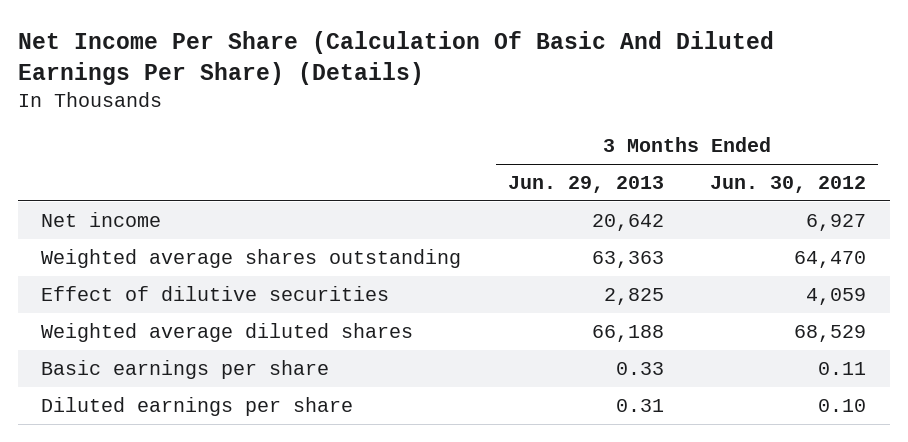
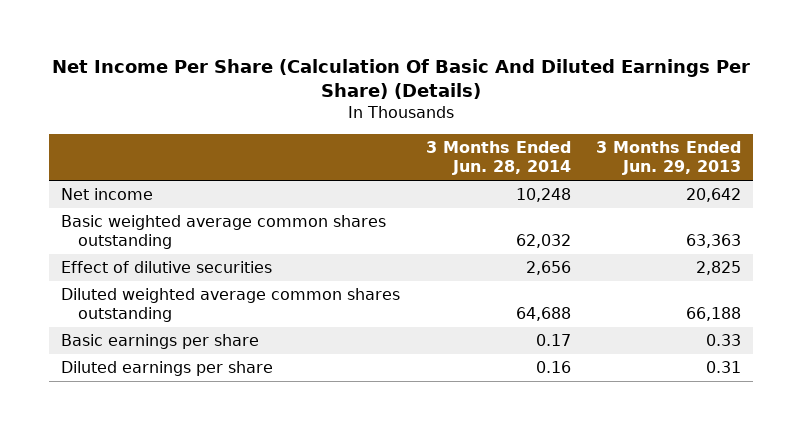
[710,176,867,194] Jun. 30, 2012 -> none
none -> [425,141,571,176] 3 Months Ended Jun. 28, 2014
[41,248,462,268] Weighted average shares outstanding -> [61,215,387,250] Basic weighted average common shares outstanding
[41,322,414,342] Weighted average diluted shares -> [61,288,401,323] Diluted weighted average common shares outstanding

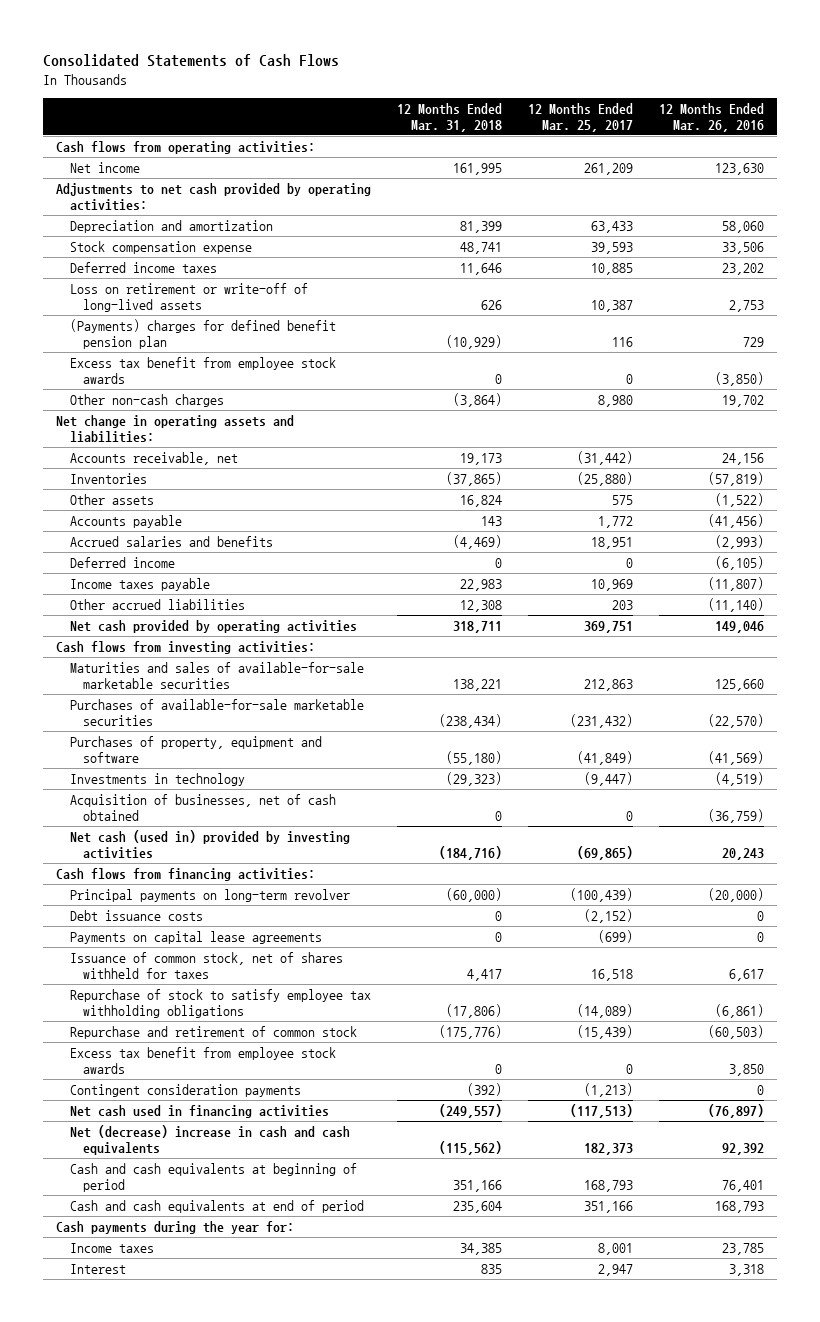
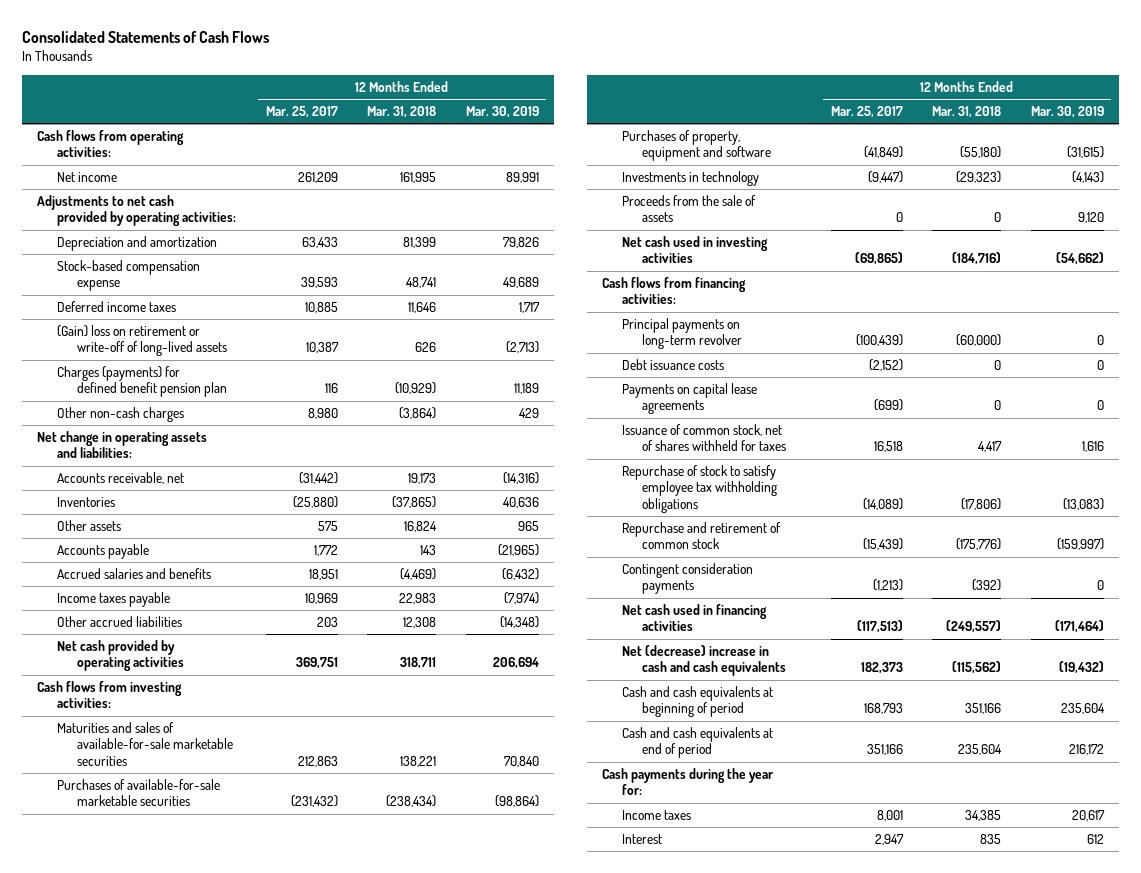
[658,102,764,132] 12 Months Ended Mar. 26, 2016 -> none
none -> [465,106,539,119] Mar. 30, 2019
[69,240,252,254] Stock compensation expense -> [57,260,201,292] Stock-based compensation expense
[69,356,336,385] Excess tax benefit from employee stock awards -> none
[69,282,308,313] Loss on retirement or write-off of long-lived assets -> [57,325,228,357] (Gain) loss on retirement or write-off of long-lived assets
[69,318,336,350] (Payments) charges for defined benefit pension plan -> [57,366,228,398] Charges (payments) for defined benefit pension plan
[69,556,175,568] Deferred income -> none
[69,793,336,822] Acquisition of businesses, net of cash obtained -> none
none -> [622,195,757,223] Proceeds from the sale of assets
[69,829,350,860] Net cash (used in) provided by investing activities -> [622,236,769,264] Net cash used in investing activities
[69,1046,336,1075] Excess tax benefit from employee stock awards -> none

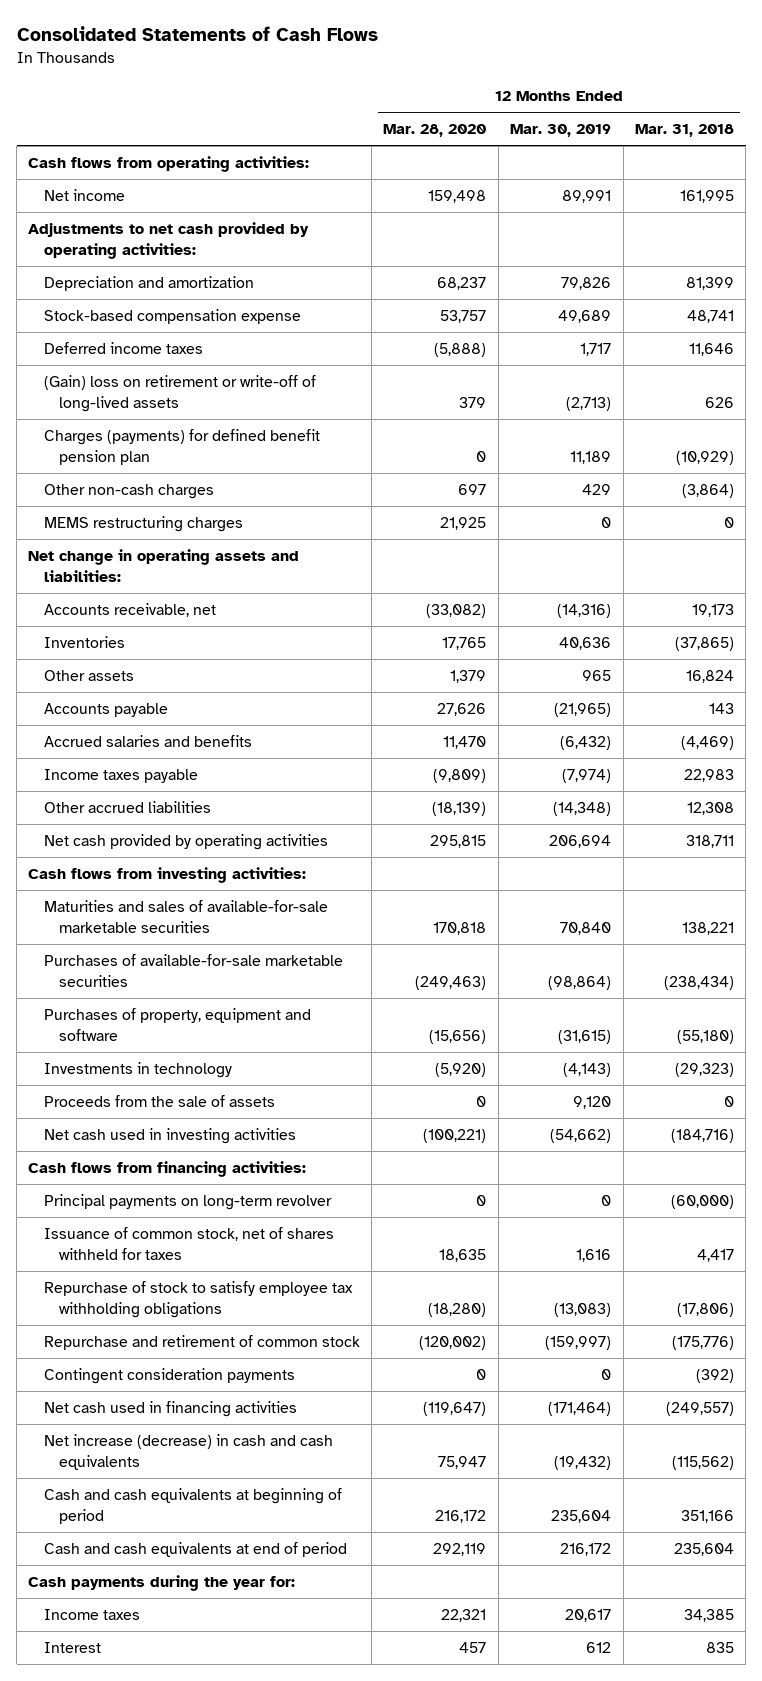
[265,106,338,119] Mar. 25, 2017 -> none
none -> [383,124,487,138] Mar. 28, 2020
none -> [43,515,243,532] MEMS restructuring charges
[622,359,725,371] Debt issuance costs -> none
[622,383,758,415] Payments on capital lease agreements -> none
[622,645,787,677] Net (decrease) increase in cash and cash equivalents -> [43,1433,333,1470] Net increase (decrease) in cash and cash equivalents

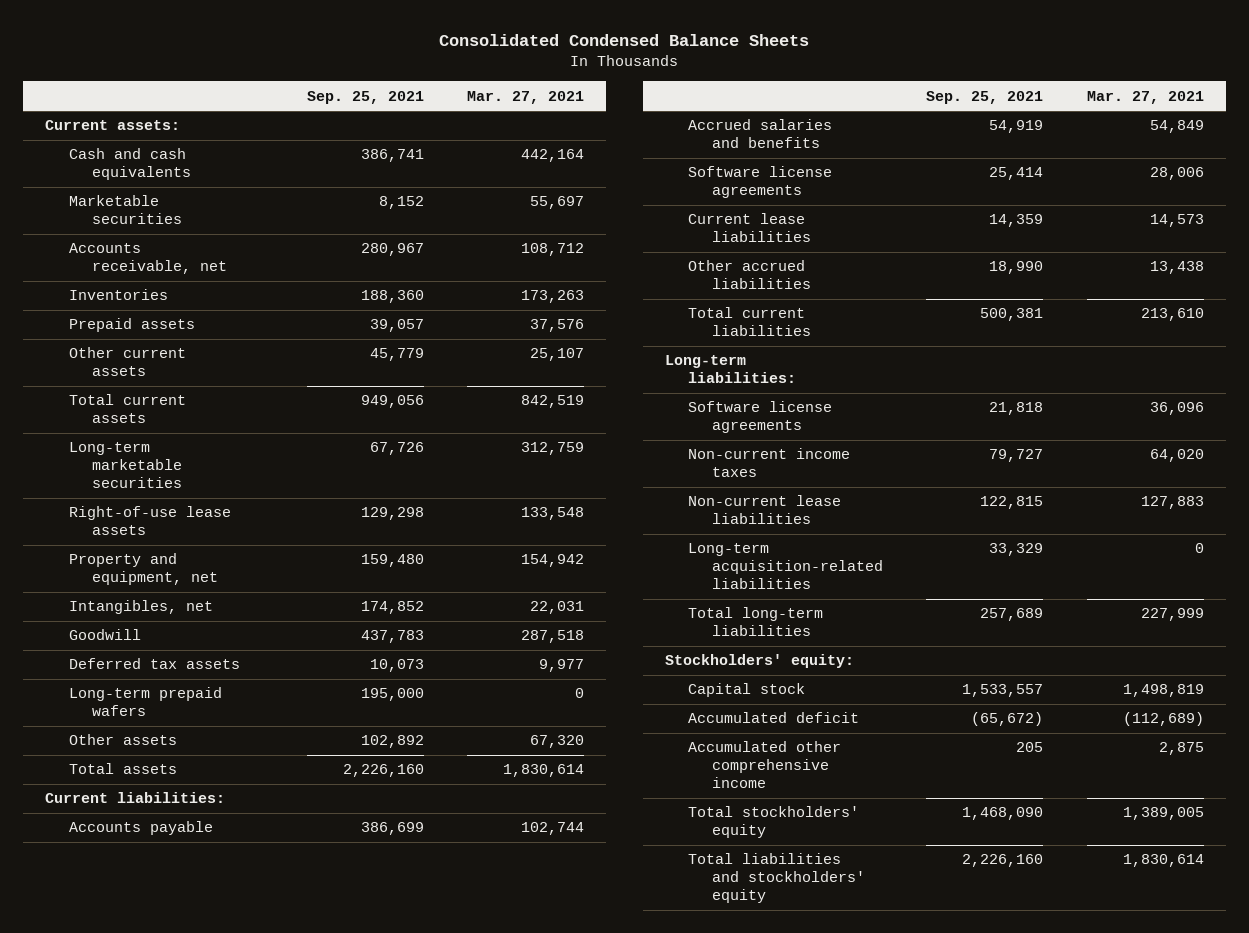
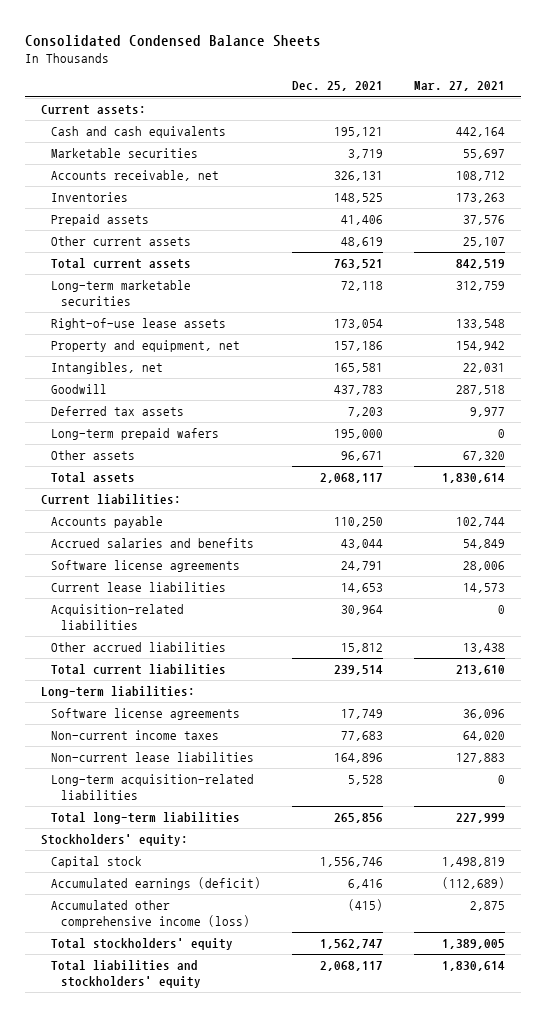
[306,90,424,104] Sep. 25, 2021 -> none
none -> [292,81,384,92] Dec. 25, 2021
none -> [51,604,185,631] Acquisition-related liabilities
[688,712,860,724] Accumulated deficit -> [51,877,262,891] Accumulated earnings (deficit)
[688,741,842,789] Accumulated other comprehensive income -> [51,900,251,929] Accumulated other comprehensive income (loss)

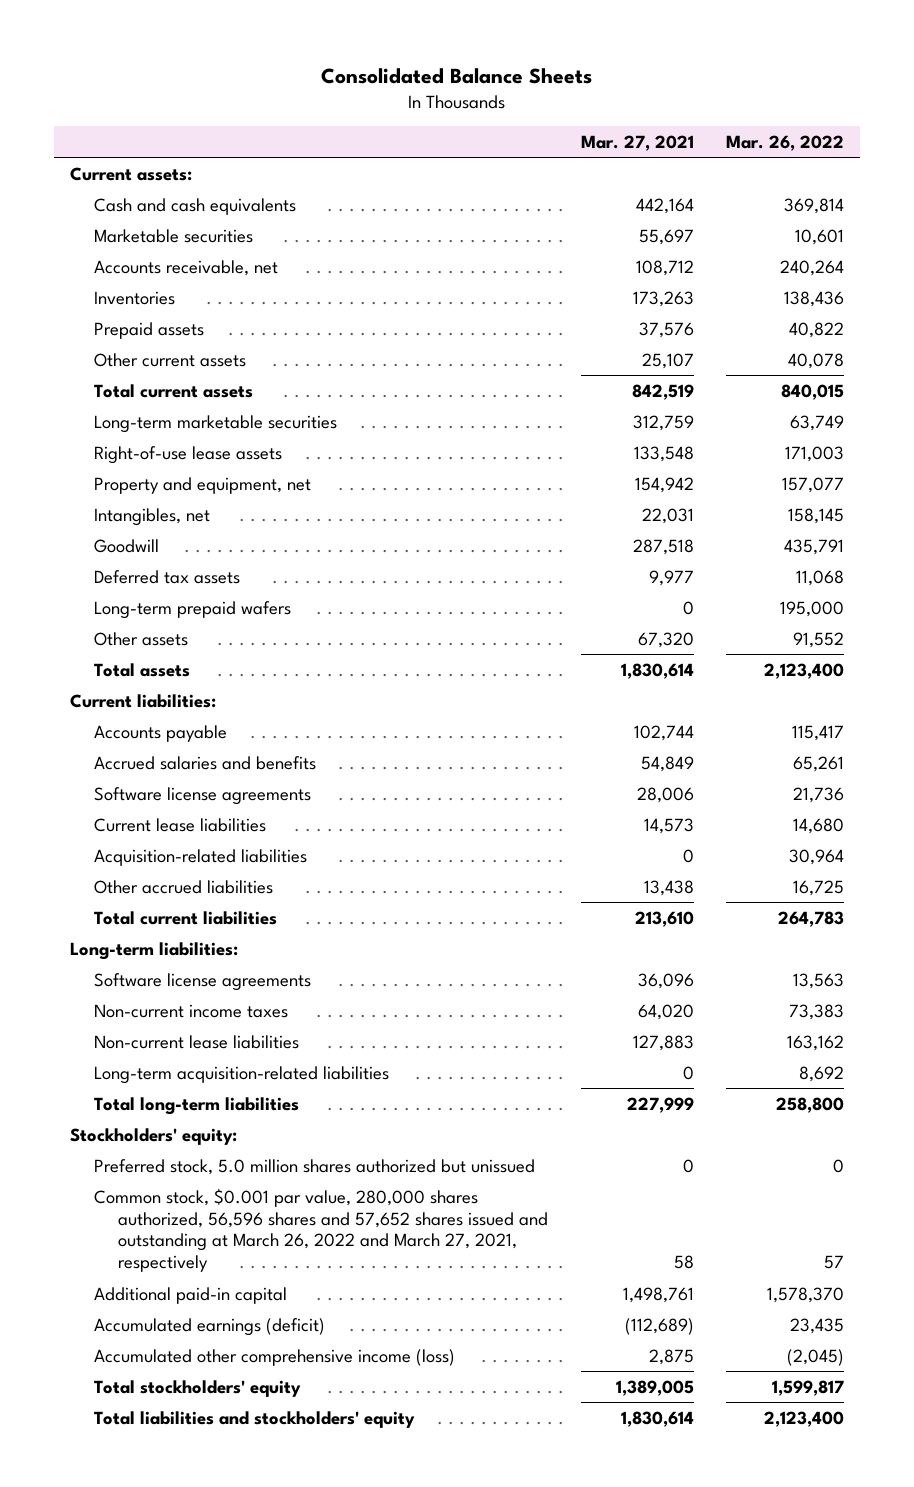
[25,34,322,47] Consolidated Condensed Balance Sheets -> [321,67,593,84] Consolidated Balance Sheets
[292,81,384,92] Dec. 25, 2021 -> none
none -> [726,134,845,151] Mar. 26, 2022
none -> [94,1158,536,1175] Preferred stock, 5.0 million shares authorized but unissued
none -> [94,1187,549,1273] Common stock, $0.001 par value, 280,000 shares authorized, 56,596 shares and 57,652 shares issued and outstanding at March 26, 2022 and March 27, 2021, respectively
[51,856,143,869] Capital stock -> [94,1286,288,1304] Additional paid-in capital
[442,857,506,868] 1,498,819 -> [622,1286,694,1303] 1,498,761

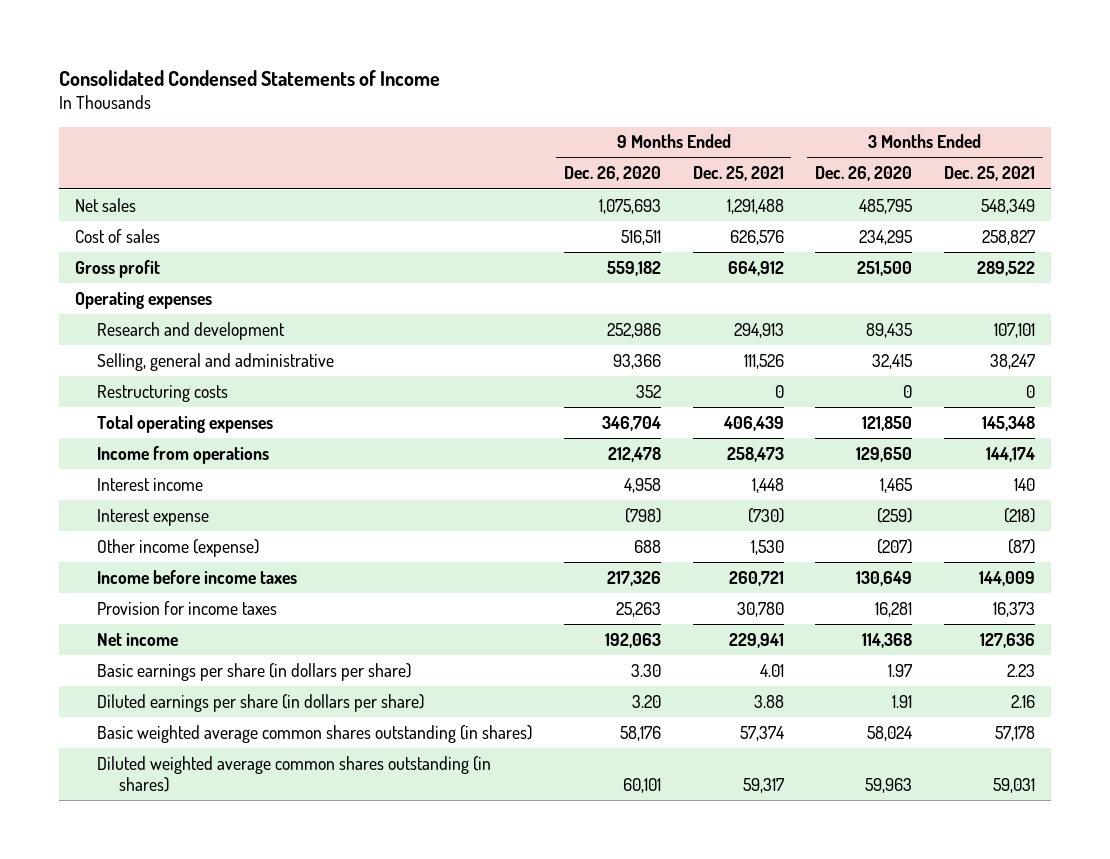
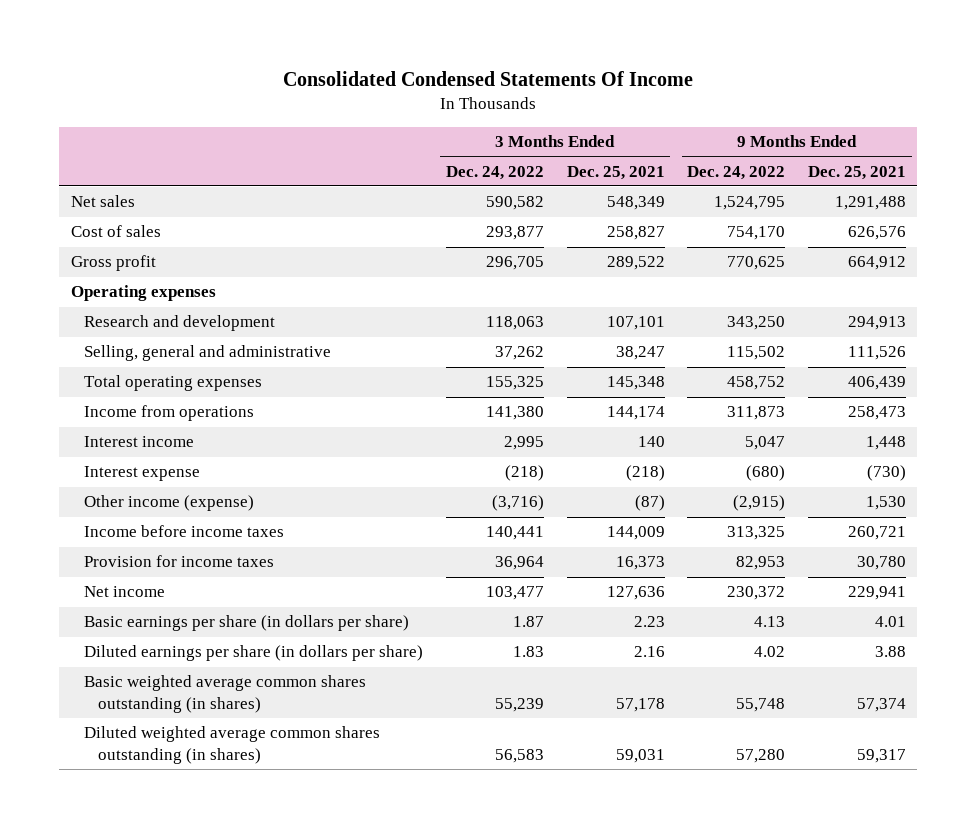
[59,69,441,86] Consolidated Condensed Statements of Income -> [283,71,694,87] Consolidated Condensed Statements Of Income
[563,166,661,182] Dec. 26, 2020 -> none
[815,166,913,182] Dec. 26, 2020 -> none
none -> [446,165,545,180] Dec. 24, 2022
none -> [687,165,786,180] Dec. 24, 2022
[96,384,228,402] Restructuring costs -> none

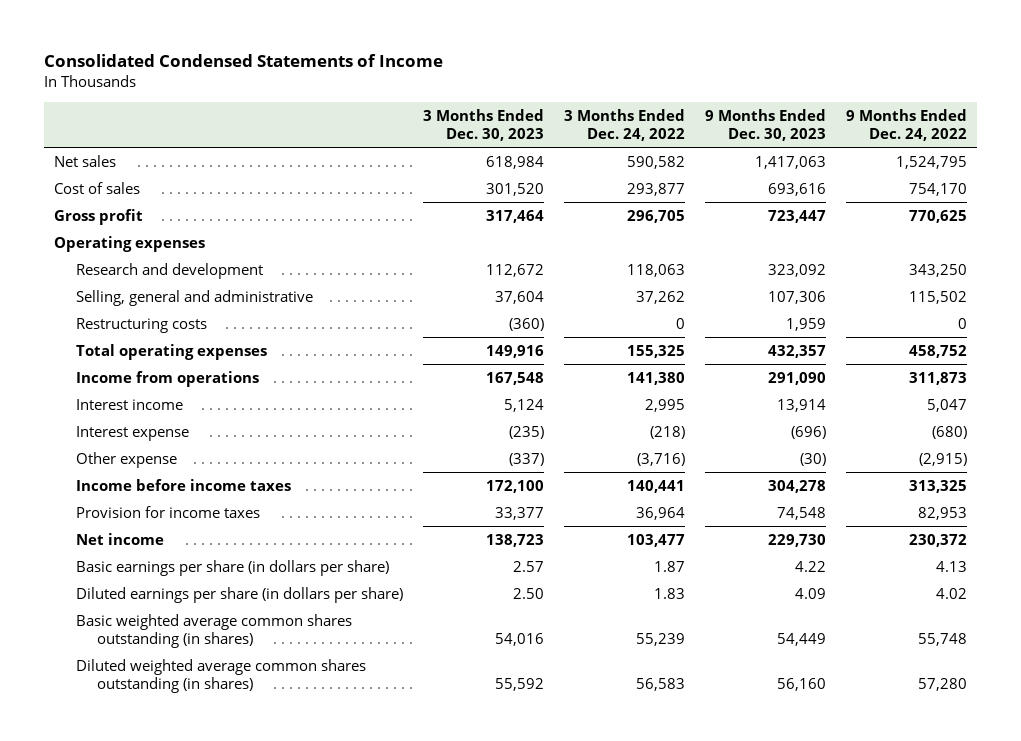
[283,71,694,87] Consolidated Condensed Statements Of Income -> [44,54,444,68] Consolidated Condensed Statements of Income
[566,165,665,180] Dec. 25, 2021 -> none
[808,165,907,180] Dec. 25, 2021 -> none
none -> [422,108,544,141] 3 Months Ended Dec. 30, 2023
none -> [704,108,826,141] 9 Months Ended Dec. 30, 2023
none -> [75,317,207,333] Restructuring costs
[84,495,255,512] Other income (expense) -> [75,451,177,468] Other expense

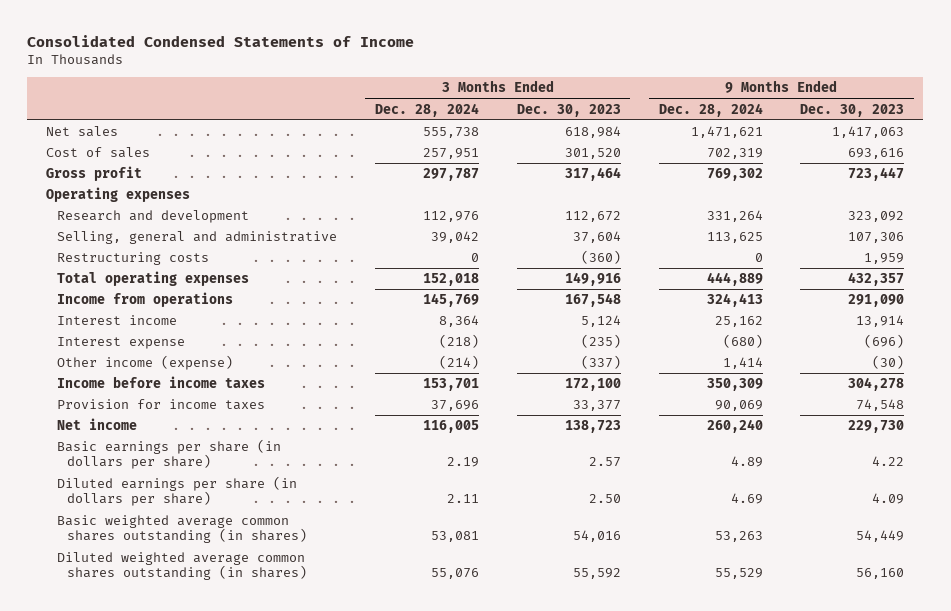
[563,108,685,141] 3 Months Ended Dec. 24, 2022 -> none
[845,108,967,141] 9 Months Ended Dec. 24, 2022 -> none
none -> [374,102,479,117] Dec. 28, 2024
none -> [658,102,763,117] Dec. 28, 2024
[75,451,177,468] Other expense -> [56,355,233,371] Other income (expense)

